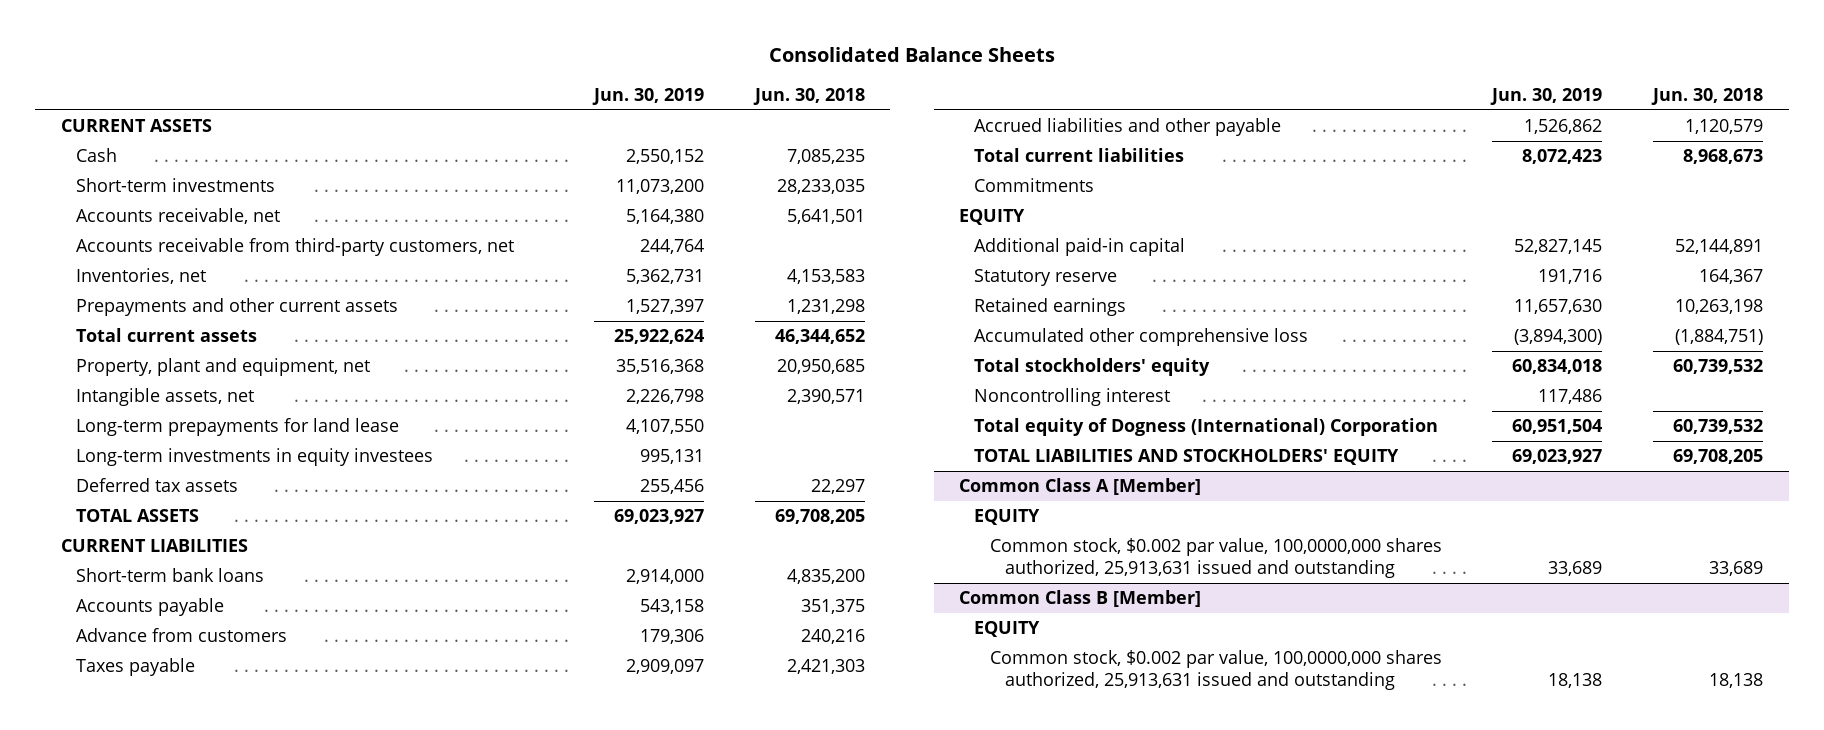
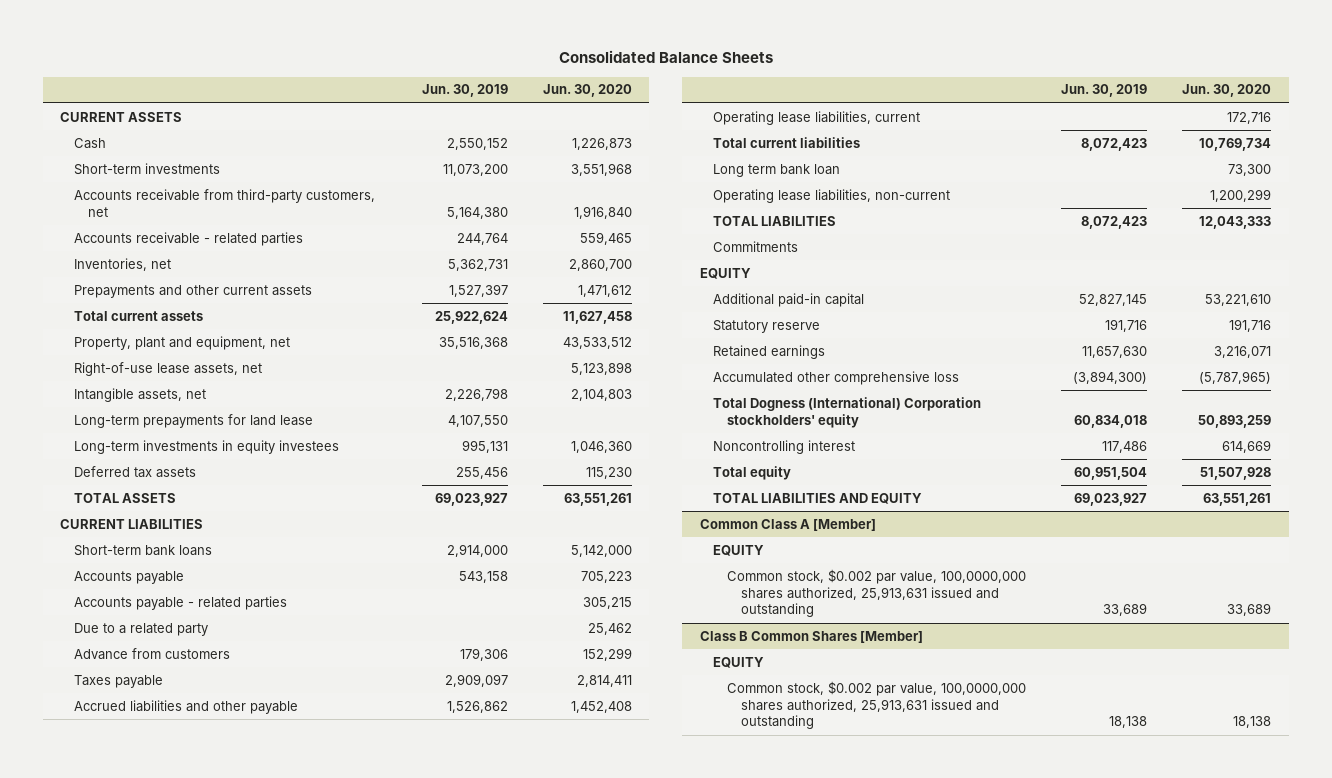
[752,87,865,105] Jun. 30, 2018 -> none
none -> [542,84,632,98] Jun. 30, 2020
[76,208,281,225] Accounts receivable, net -> none
[640,239,705,255] 244,764 -> [446,206,508,219] 5,164,380
none -> [73,231,303,246] Accounts receivable - related parties
none -> [73,361,262,376] Right-of-use lease assets, net
none -> [73,595,287,610] Accounts payable - related parties
none -> [73,622,208,636] Due to a related party
none -> [713,110,921,125] Operating lease liabilities, current
none -> [713,163,841,177] Long term bank loan
none -> [713,188,951,203] Operating lease liabilities, non-current
none -> [713,215,837,226] TOTAL LIABILITIES
[974,358,1211,377] Total stockholders' equity -> [713,396,982,428] Total Dogness (International) Corporation stockholders' equity
[974,418,1439,437] Total equity of Dogness (International) Corporation -> [713,465,792,480] Total equity
[974,449,1400,466] TOTAL LIABILITIES AND STOCKHOLDERS' EQUITY -> [713,492,923,504] TOTAL LIABILITIES AND EQUITY
[959,590,1202,608] Common Class B [Member] -> [699,630,923,643] Class B Common Shares [Member]

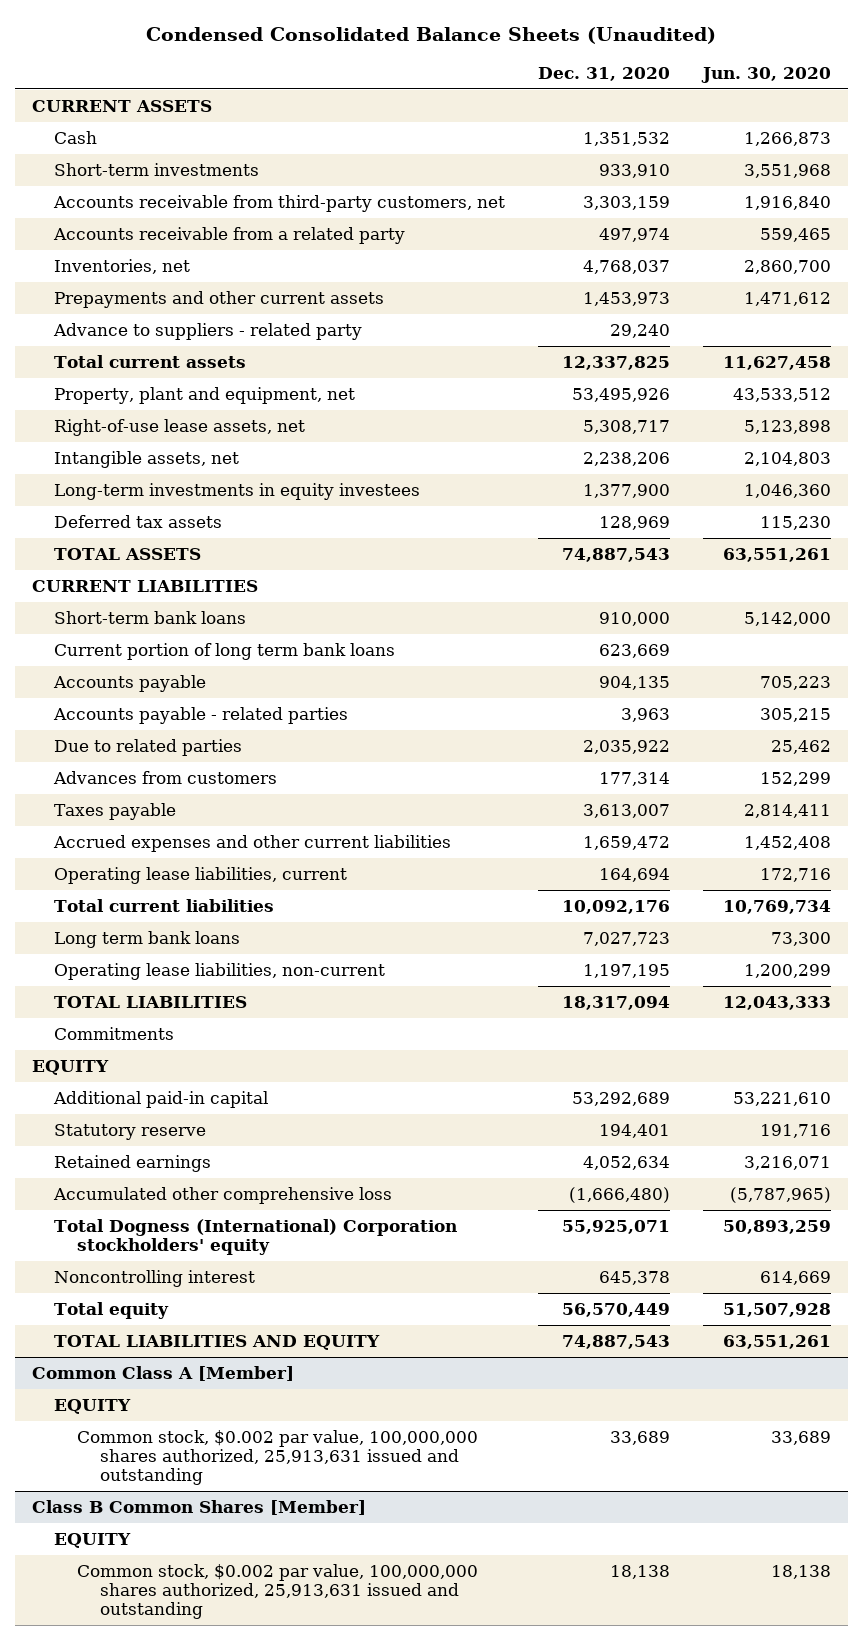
[558,50,773,64] Consolidated Balance Sheets -> [146,26,717,44] Condensed Consolidated Balance Sheets (Unaudited)
[421,84,508,98] Jun. 30, 2019 -> none
none -> [538,66,671,81] Dec. 31, 2020
[571,137,632,150] 1,226,873 -> [744,131,832,146] 1,266,873
[73,231,303,246] Accounts receivable - related parties -> [53,226,406,244] Accounts receivable from a related party
none -> [53,322,363,340] Advance to suppliers - related party
[73,413,313,428] Long-term prepayments for land lease -> none
none -> [54,642,396,660] Current portion of long term bank loans
[73,622,208,636] Due to a related party -> [54,738,243,756] Due to related parties
[73,647,230,660] Advance from customers -> [53,770,278,784] Advances from customers
[73,699,298,714] Accrued liabilities and other payable -> [53,834,452,852] Accrued expenses and other current liabilities
[713,163,841,177] Long term bank loan -> [54,930,241,948] Long term bank loans
[727,568,1027,618] Common stock, $0.002 par value, 100,0000,000 shares authorized, 25,913,631 issued and outstanding -> [77,1429,479,1486] Common stock, $0.002 par value, 100,000,000 shares authorized, 25,913,631 issued and outstanding
[727,680,1027,730] Common stock, $0.002 par value, 100,0000,000 shares authorized, 25,913,631 issued and outstanding -> [77,1563,479,1620] Common stock, $0.002 par value, 100,000,000 shares authorized, 25,913,631 issued and outstanding

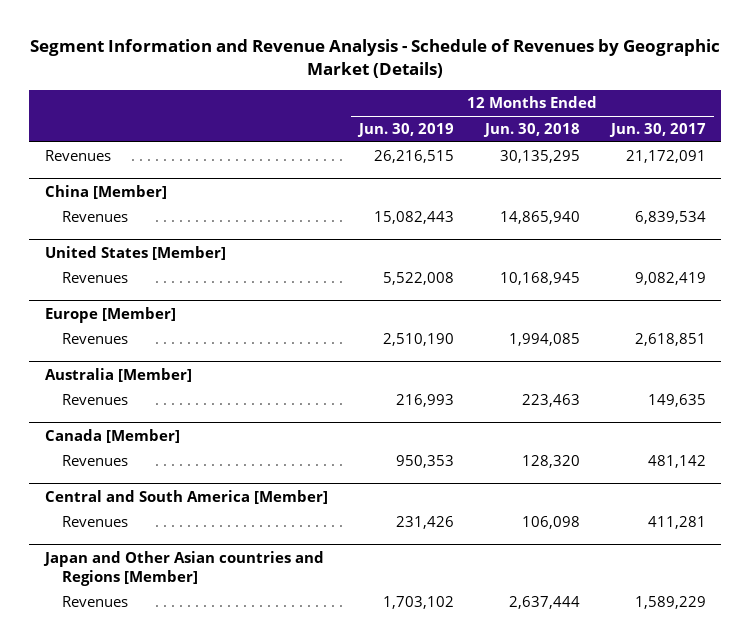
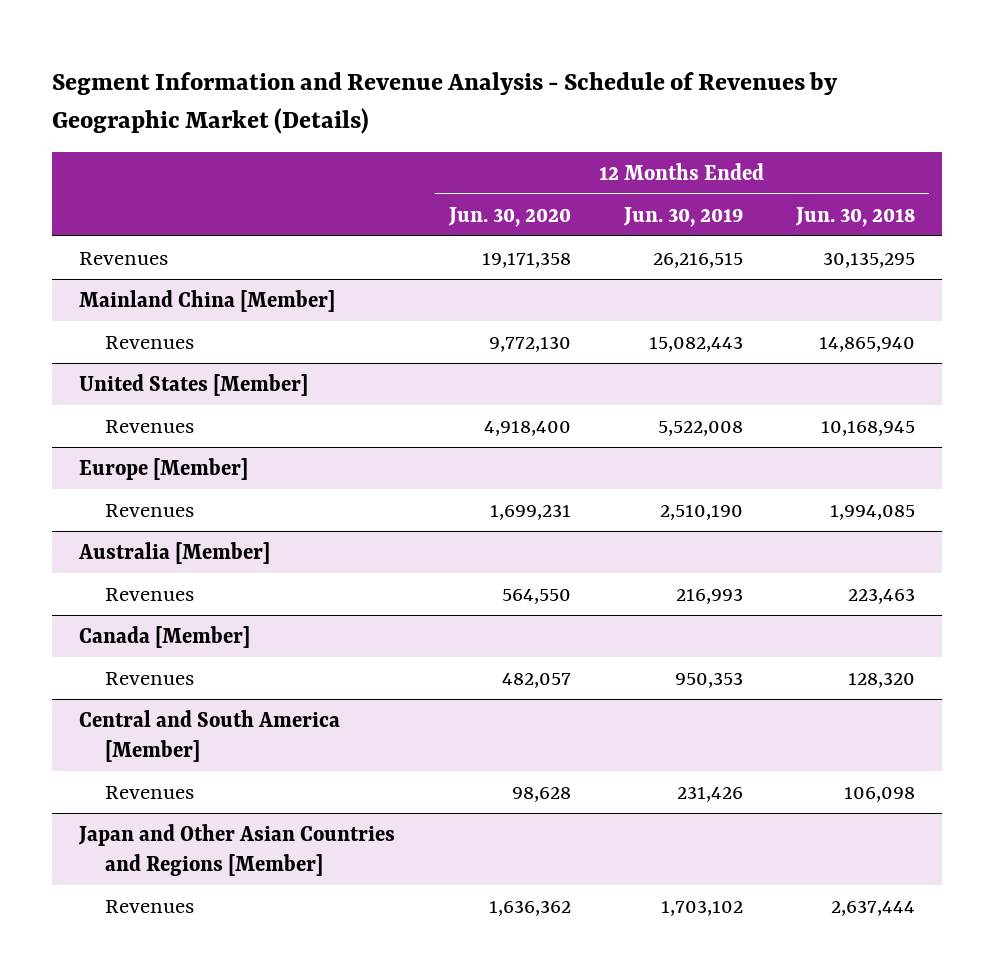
[608,123,706,138] Jun. 30, 2017 -> none
none -> [447,206,571,227] Jun. 30, 2020
[44,184,167,199] China [Member] -> [79,289,336,312] Mainland China [Member]
[42,550,324,586] Japan and Other Asian countries and Regions [Member] -> [78,823,396,876] Japan and Other Asian Countries and Regions [Member]

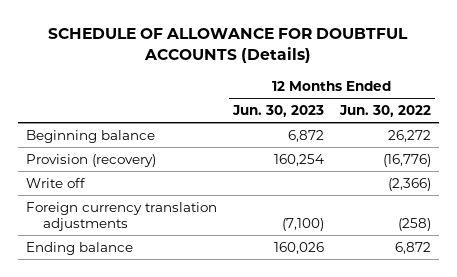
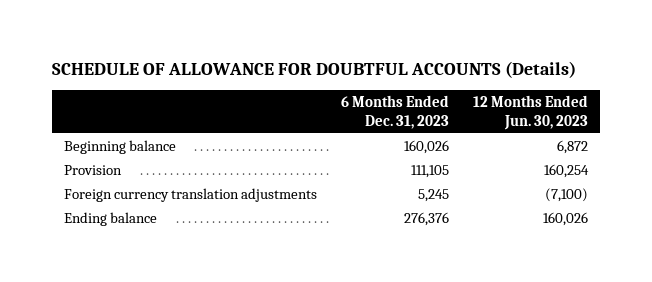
[338,104,431,117] Jun. 30, 2022 -> none
none -> [340,95,449,130] 6 Months Ended Dec. 31, 2023
[26,177,87,188] Write off -> none
[26,153,157,167] Provision (recovery) -> [63,164,122,175] Provision

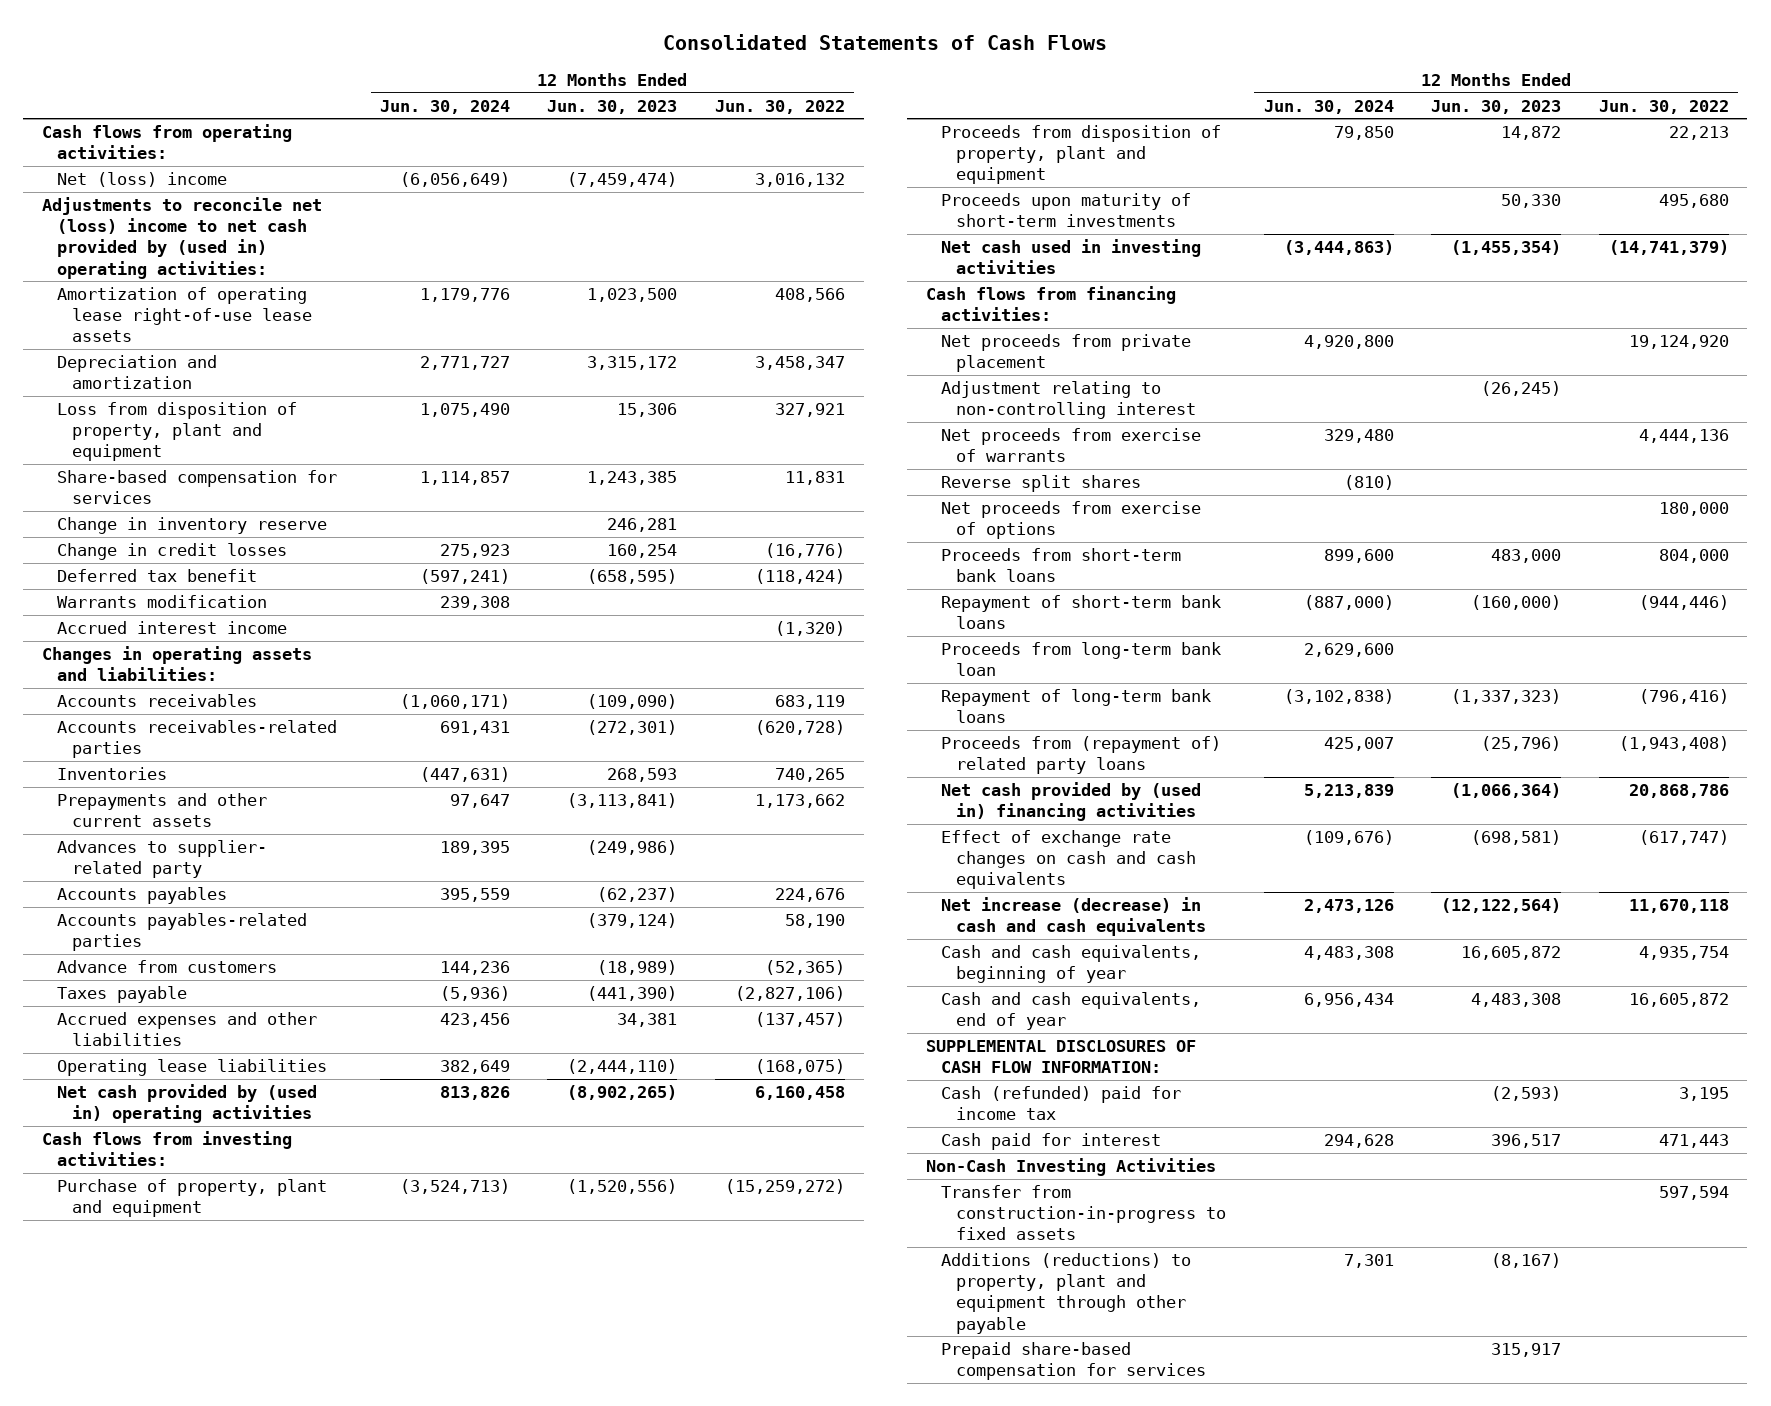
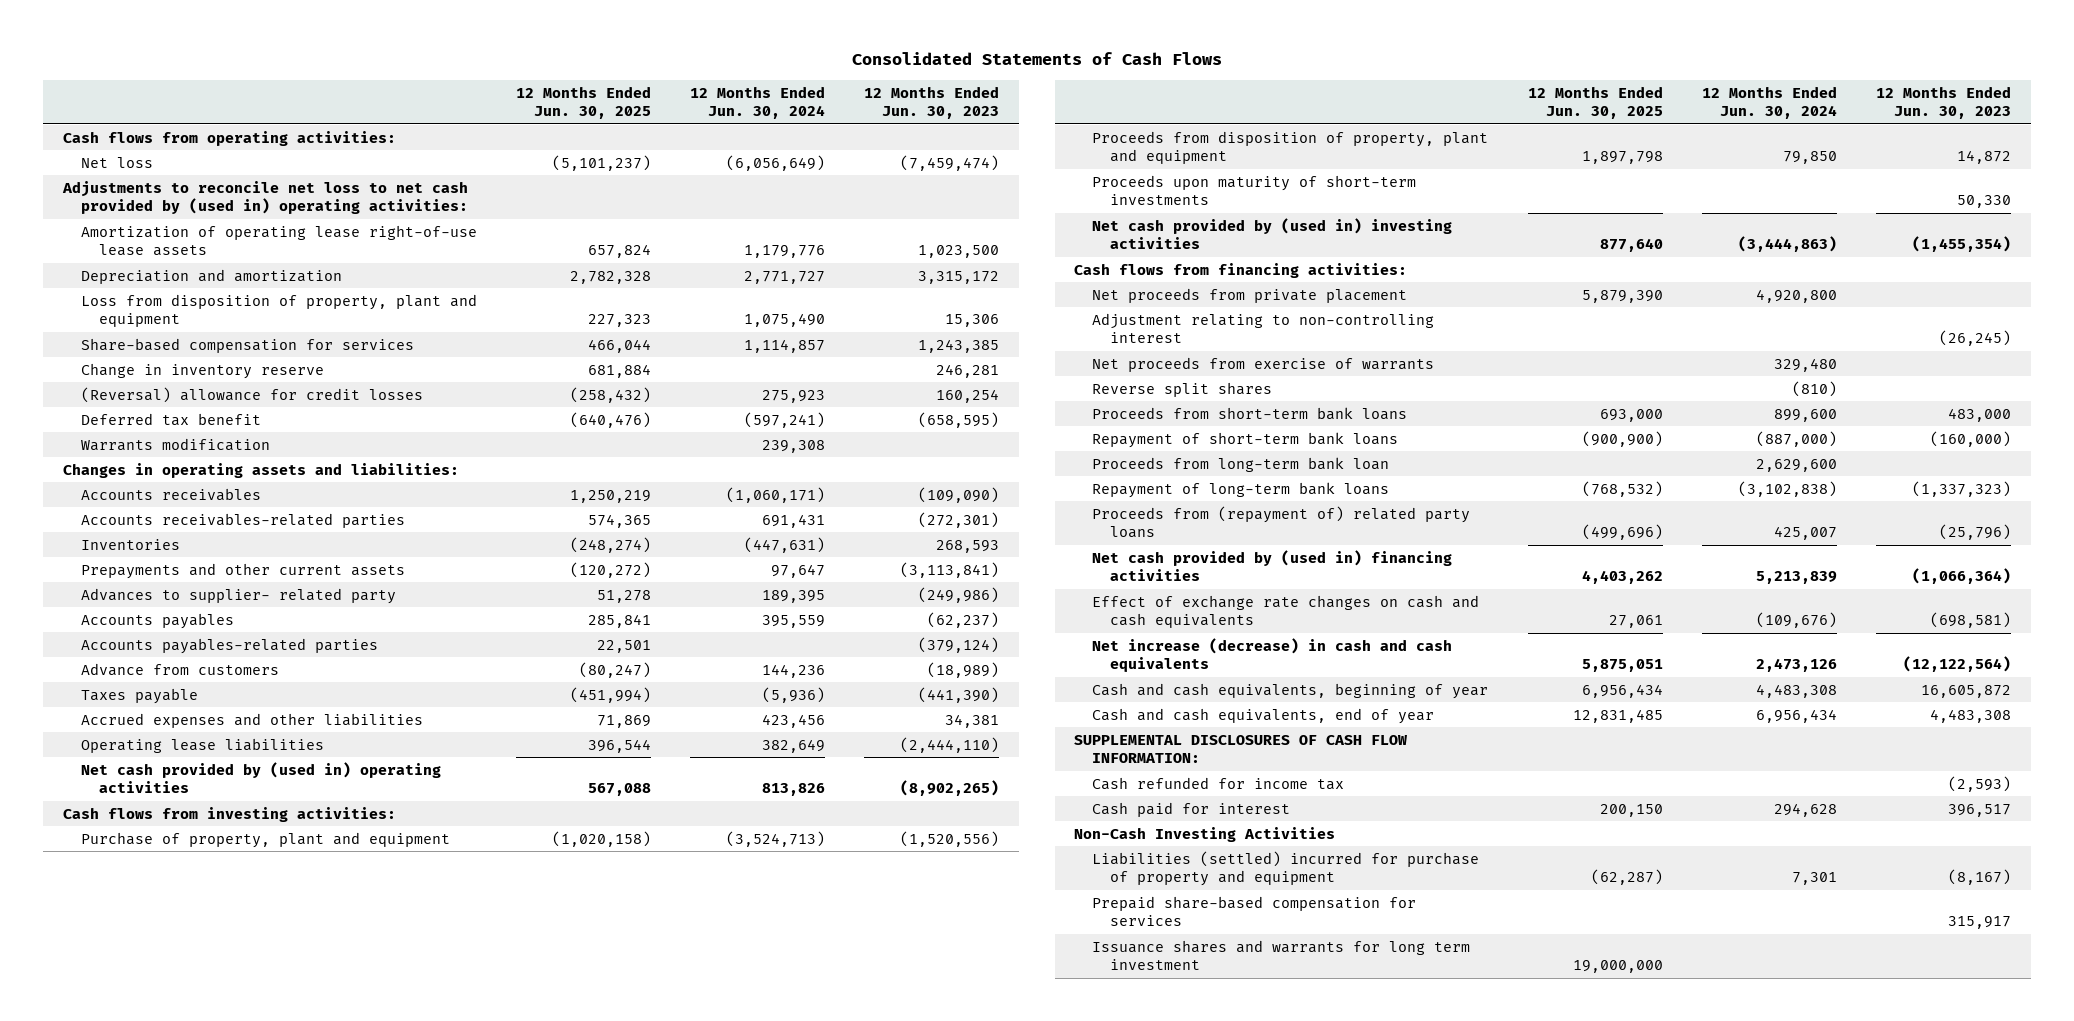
[714,99,845,114] Jun. 30, 2022 -> none
none -> [515,85,651,119] 12 Months Ended Jun. 30, 2025
[57,172,228,188] Net (loss) income -> [80,156,153,168] Net loss
[41,197,322,279] Adjustments to reconcile net (loss) income to net cash provided by (used in) operating activities: -> [61,180,468,215] Adjustments to reconcile net loss to net cash provided by (used in) operating activities:
[57,543,288,561] Change in credit losses -> [80,386,423,403] (Reversal) allowance for credit losses
[57,621,288,635] Accrued interest income -> none
[940,239,1201,275] Net cash used in investing activities -> [1092,217,1453,250] Net cash provided by (used in) investing activities
[940,501,1201,540] Net proceeds from exercise of options -> none
[940,1086,1181,1121] Cash (refunded) paid for income tax -> [1092,776,1345,790] Cash refunded for income tax
[940,1185,1227,1241] Transfer from construction-in-progress to fixed assets -> none
[940,1253,1191,1334] Additions (reductions) to property, plant and equipment through other payable -> [1092,850,1480,887] Liabilities (settled) incurred for purchase of property and equipment
none -> [1092,939,1471,971] Issuance shares and warrants for long term investment

